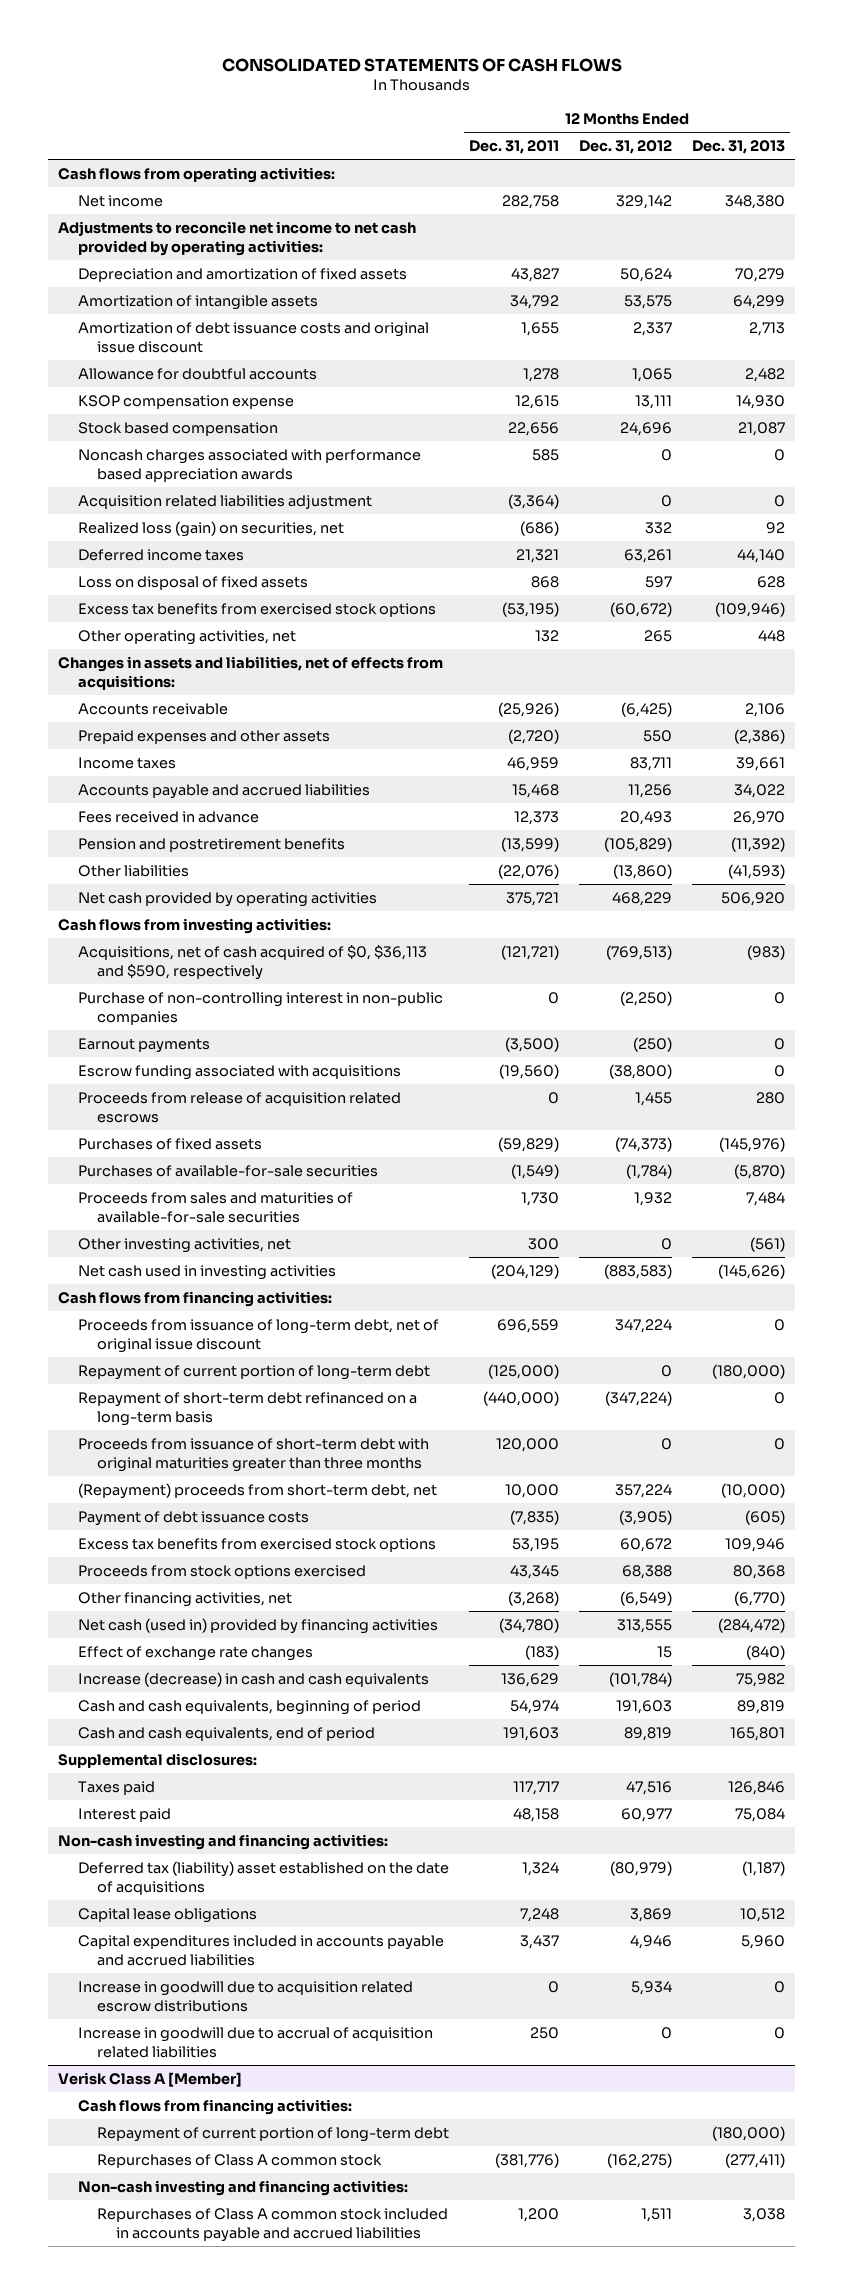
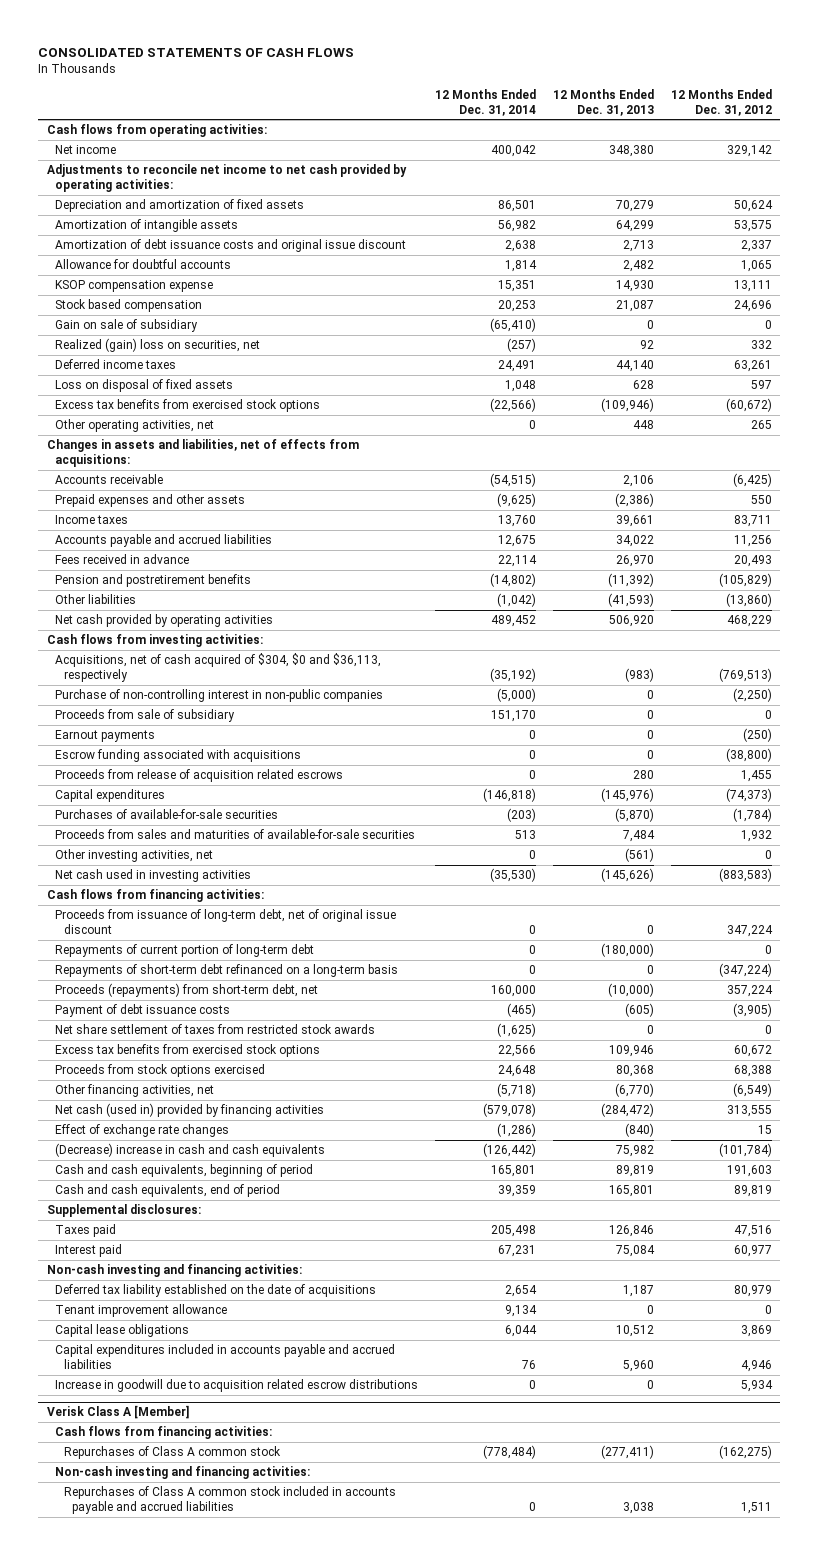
[468,139,559,154] Dec. 31, 2011 -> none
none -> [435,88,537,116] 12 Months Ended Dec. 31, 2014
[77,448,421,482] Noncash charges associated with performance based appreciation awards -> none
[77,494,372,509] Acquisition related liabilities adjustment -> none
none -> [55,318,199,332] Gain on sale of subsidiary
[77,520,344,537] Realized loss (gain) on securities, net -> [55,337,261,352] Realized (gain) loss on securities, net
[77,944,427,980] Acquisitions, net of cash acquired of $0, $36,113 and $590, respectively -> [55,652,382,683] Acquisitions, net of cash acquired of $304, $0 and $36,113, respectively
none -> [55,708,236,722] Proceeds from sale of subsidiary
[77,1137,262,1150] Purchases of fixed assets -> [55,788,166,802] Capital expenditures
[77,1437,429,1472] Proceeds from issuance of short-term debt with original maturities greater than three months -> none
[77,1364,430,1380] Repayment of current portion of long-term debt -> [55,943,315,957] Repayments of current portion of long-term debt
[77,1391,417,1426] Repayment of short-term debt refinanced on a long-term basis -> [55,963,399,977] Repayments of short-term debt refinanced on a long-term basis
[77,1482,437,1499] (Repayment) proceeds from short-term debt, net -> [55,982,319,997] Proceeds (repayments) from short-term debt, net
none -> [55,1023,376,1034] Net share settlement of taxes from restricted stock awards
[77,1671,429,1687] Increase (decrease) in cash and cash equivalents -> [55,1142,326,1157] (Decrease) increase in cash and cash equivalents
[77,1860,449,1895] Deferred tax (liability) asset established on the date of acquisitions -> [55,1283,377,1297] Deferred tax liability established on the date of acquisitions
[609,1860,672,1876] (80,979) -> [733,1284,772,1297] 80,979
[741,1860,785,1876] (1,187) -> [622,1284,654,1297] 1,187
none -> [55,1303,228,1317] Tenant improvement allowance
[77,2026,433,2058] Increase in goodwill due to accrual of acquisition related liabilities -> none
[96,2126,449,2142] Repayment of current portion of long-term debt -> none

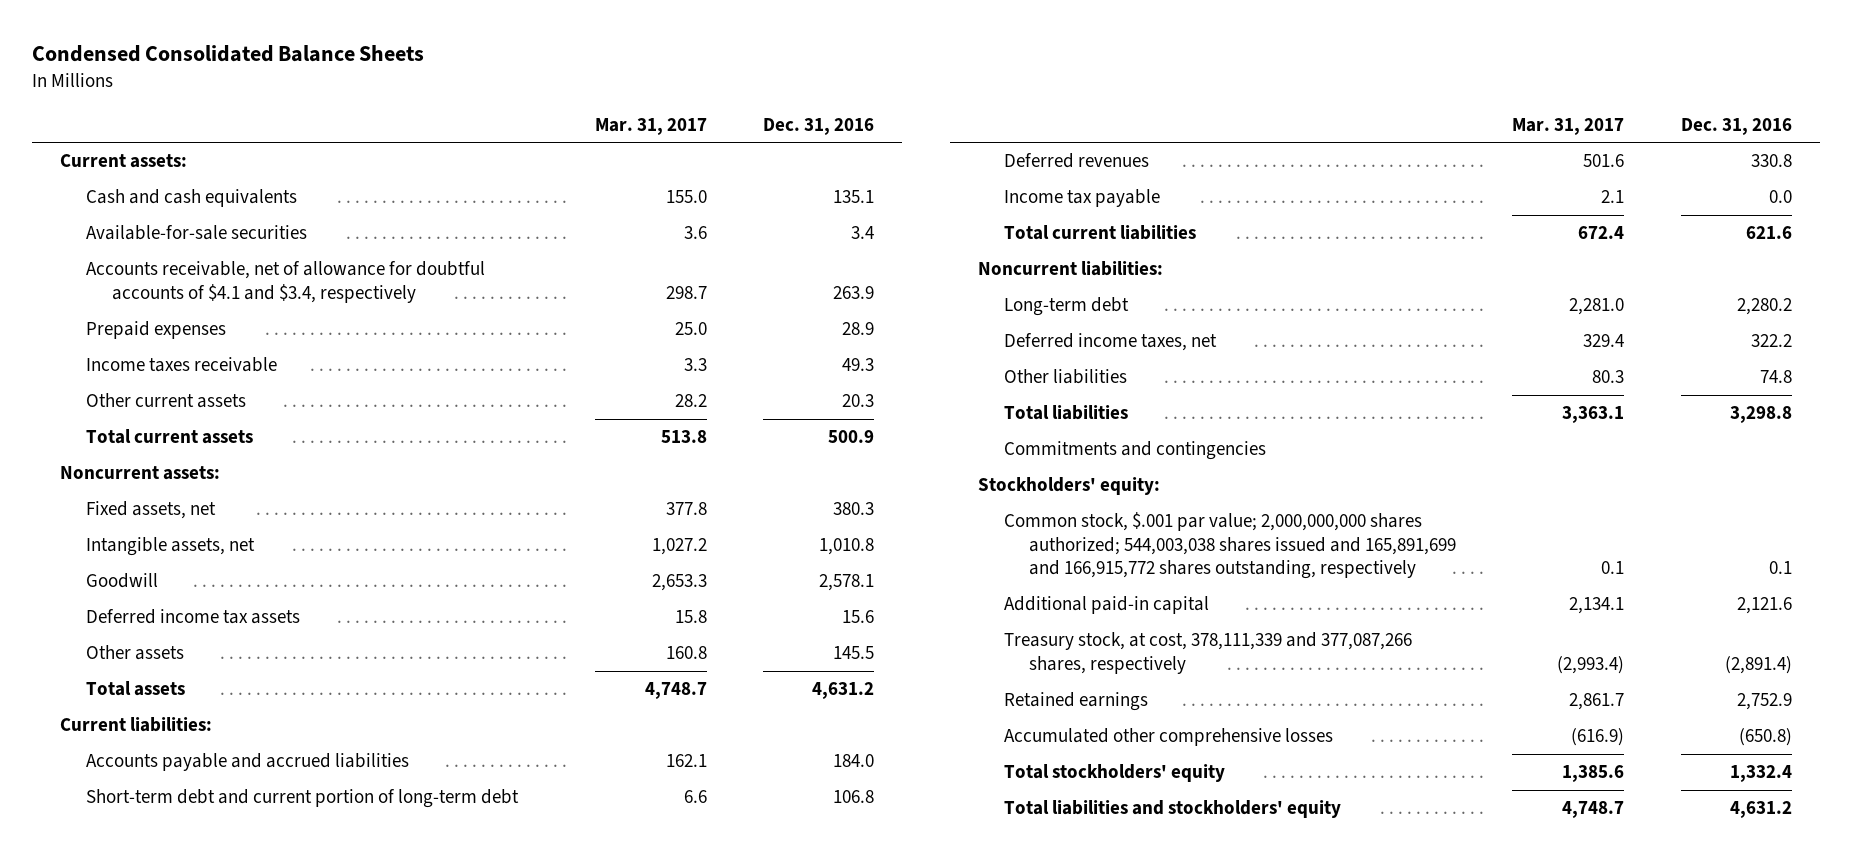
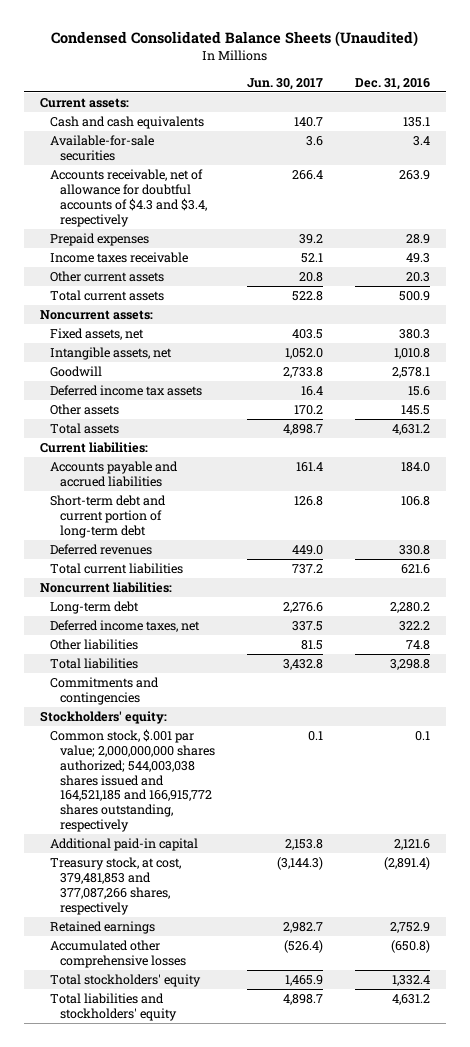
[32,45,425,63] Condensed Consolidated Balance Sheets -> [51,31,419,48] Condensed Consolidated Balance Sheets (Unaudited)
[594,117,707,135] Mar. 31, 2017 -> none
none -> [247,77,324,90] Jun. 30, 2017
[85,261,485,303] Accounts receivable, net of allowance for doubtful accounts of $4.1 and $3.4, respectively -> [49,169,207,227] Accounts receivable, net of allowance for doubtful accounts of $4.3 and $3.4, respectively
[1003,189,1160,208] Income tax payable -> none
[1003,512,1457,579] Common stock, $.001 par value; 2,000,000,000 shares authorized; 544,003,038 shares issued and 165,891,699 and 166,915,772 shares outstanding, respectively -> [49,729,215,833] Common stock, $.001 par value; 2,000,000,000 shares authorized; 544,003,038 shares issued and 164,521,185 and 166,915,772 shares outstanding, respectively
[1003,632,1412,674] Treasury stock, at cost, 378,111,339 and 377,087,266 shares, respectively -> [49,857,181,915] Treasury stock, at cost, 379,481,853 and 377,087,266 shares, respectively

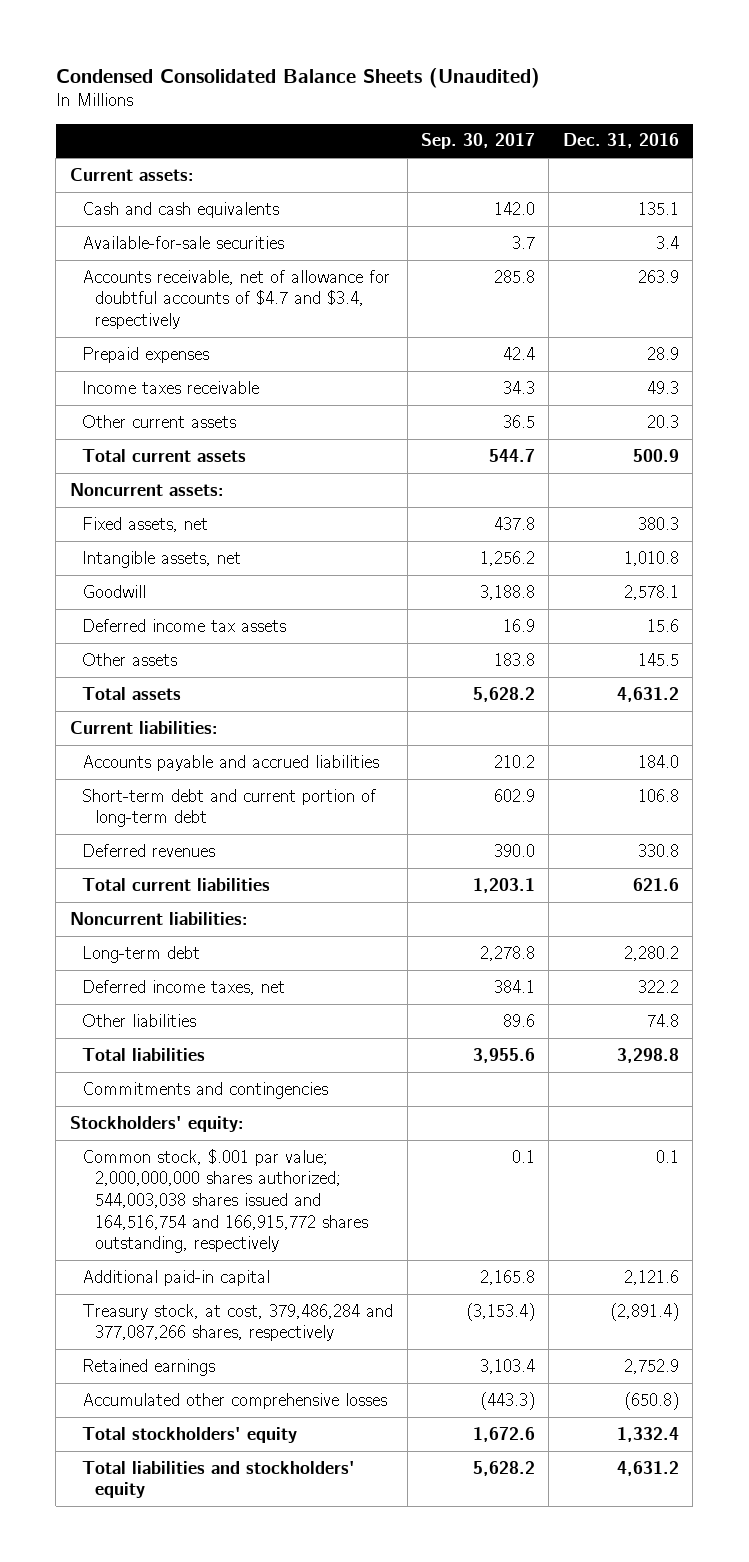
[247,77,324,90] Jun. 30, 2017 -> none
none -> [421,133,536,150] Sep. 30, 2017
[49,169,207,227] Accounts receivable, net of allowance for doubtful accounts of $4.3 and $3.4, respectively -> [82,269,391,330] Accounts receivable, net of allowance for doubtful accounts of $4.7 and $3.4, respectively
[49,729,215,833] Common stock, $.001 par value; 2,000,000,000 shares authorized; 544,003,038 shares issued and 164,521,185 and 166,915,772 shares outstanding, respectively -> [82,1148,368,1254] Common stock, $.001 par value; 2,000,000,000 shares authorized; 544,003,038 shares issued and 164,516,754 and 166,915,772 shares outstanding, respectively
[49,857,181,915] Treasury stock, at cost, 379,481,853 and 377,087,266 shares, respectively -> [82,1303,394,1342] Treasury stock, at cost, 379,486,284 and 377,087,266 shares, respectively

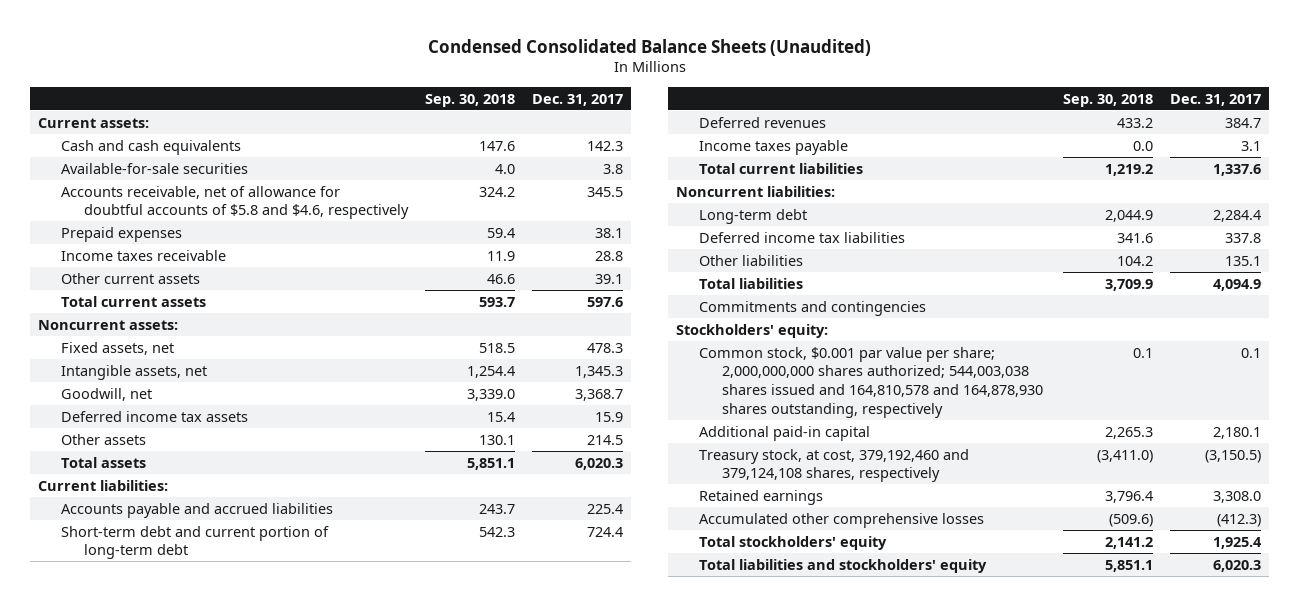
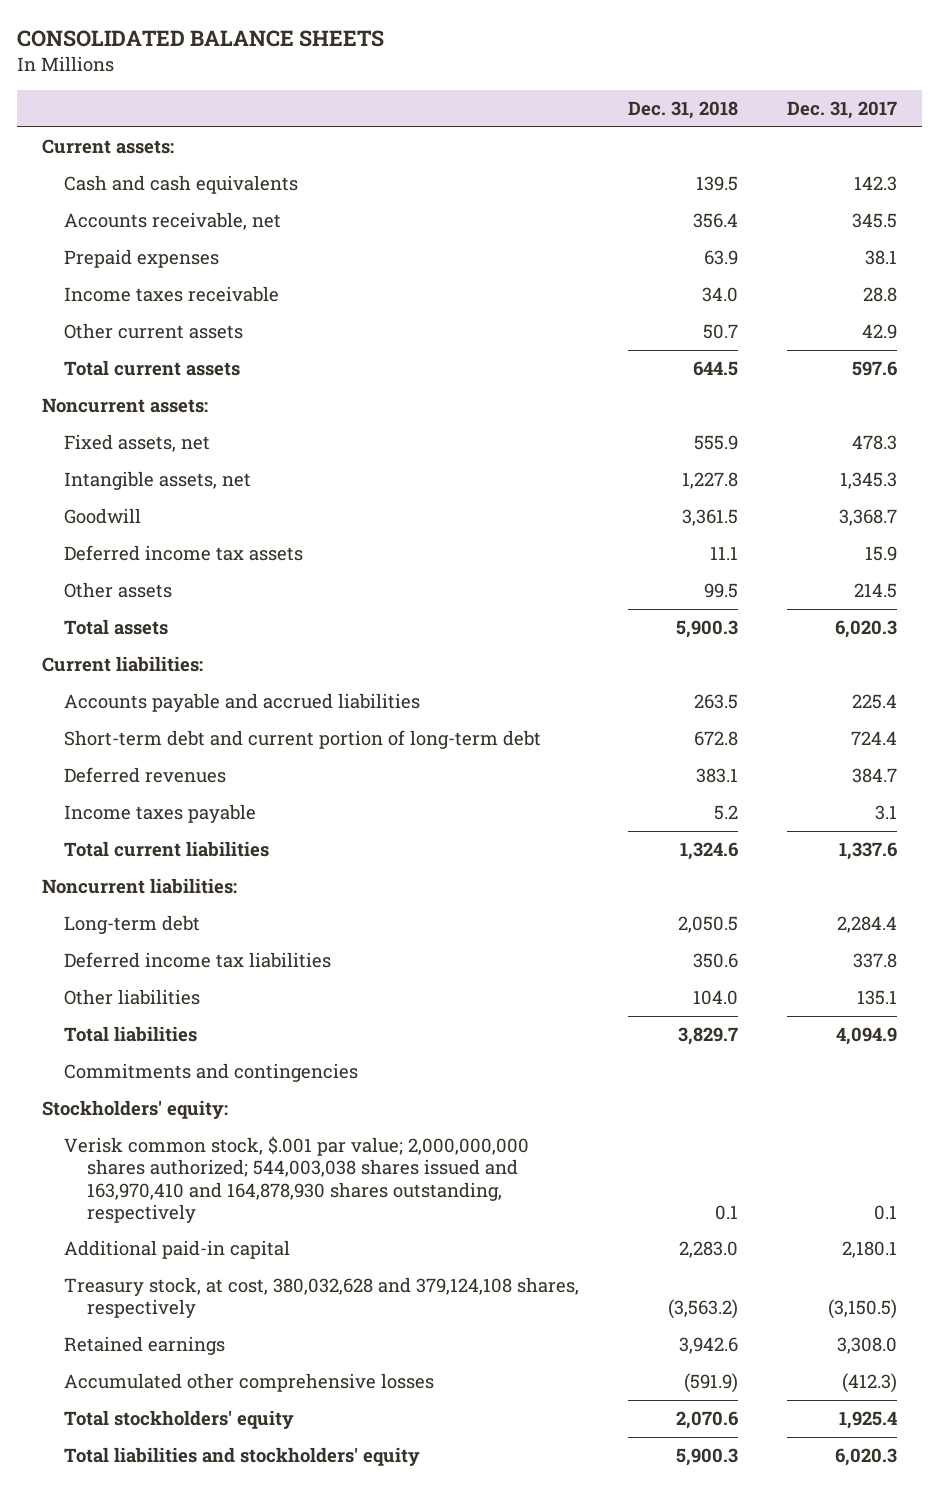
[427,38,871,56] Condensed Consolidated Balance Sheets (Unaudited) -> [17,30,385,48] CONSOLIDATED BALANCE SHEETS
[424,93,515,107] Sep. 30, 2018 -> none
none -> [628,101,739,120] Dec. 31, 2018
[61,162,249,174] Available-for-sale securities -> none
[61,185,409,220] Accounts receivable, net of allowance for doubtful accounts of $5.8 and $4.6, respectively -> [64,212,282,231] Accounts receivable, net
[594,273,623,284] 39.1 -> [862,324,898,340] 42.9
[61,387,153,401] Goodwill, net -> [64,508,142,525] Goodwill
[699,346,1043,418] Common stock, $0.001 par value per share; 2,000,000,000 shares authorized; 544,003,038 shares issued and 164,810,578 and 164,878,930 shares outstanding, respectively -> [64,1136,530,1223] Verisk common stock, $.001 par value; 2,000,000,000 shares authorized; 544,003,038 shares issued and 163,970,410 and 164,878,930 shares outstanding, respectively
[699,448,970,483] Treasury stock, at cost, 379,192,460 and 379,124,108 shares, respectively -> [64,1277,580,1319] Treasury stock, at cost, 380,032,628 and 379,124,108 shares, respectively

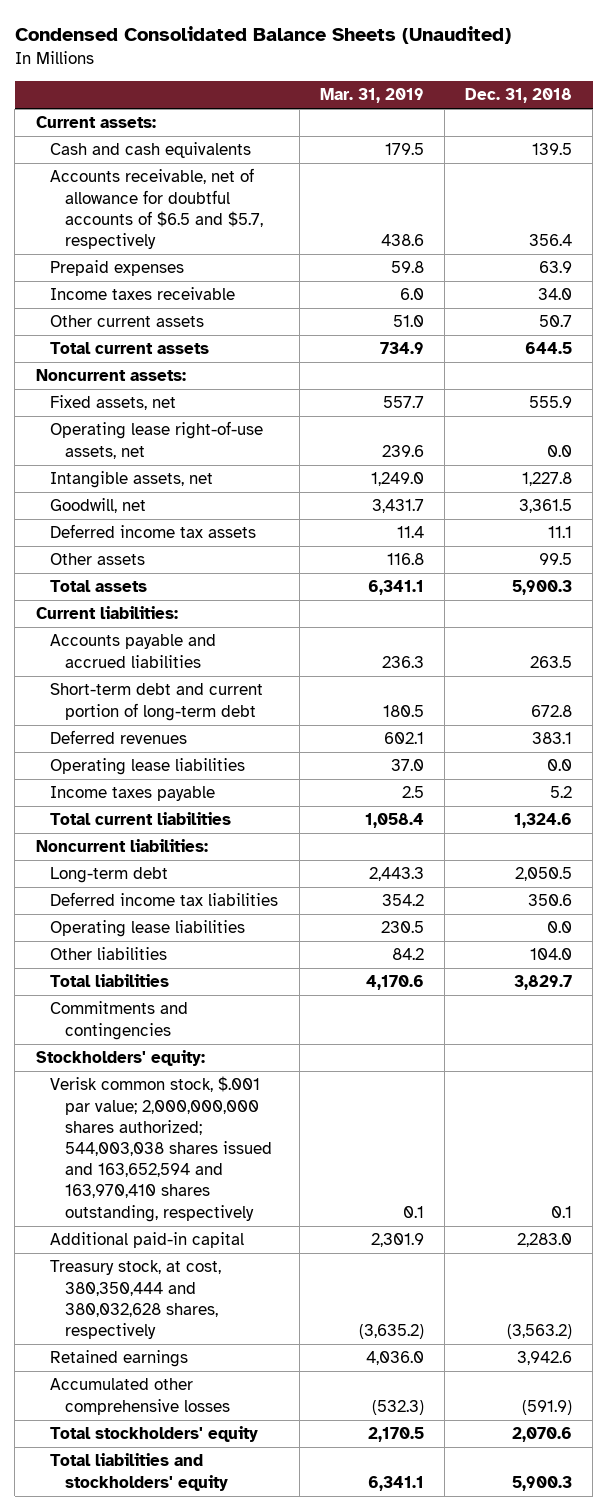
[17,30,385,48] CONSOLIDATED BALANCE SHEETS -> [14,26,511,45] Condensed Consolidated Balance Sheets (Unaudited)
[787,101,898,120] Dec. 31, 2017 -> none
none -> [319,88,424,104] Mar. 31, 2019
[64,212,282,231] Accounts receivable, net -> [50,168,263,250] Accounts receivable, net of allowance for doubtful accounts of $6.5 and $5.7, respectively
none -> [50,421,264,459] Operating lease right-of-use assets, net
[64,508,142,525] Goodwill -> [50,498,147,514] Goodwill, net
none -> [50,758,246,776] Operating lease liabilities
none -> [50,920,246,938] Operating lease liabilities
[64,1136,530,1223] Verisk common stock, $.001 par value; 2,000,000,000 shares authorized; 544,003,038 shares issued and 163,970,410 and 164,878,930 shares outstanding, respectively -> [50,1076,272,1222] Verisk common stock, $.001 par value; 2,000,000,000 shares authorized; 544,003,038 shares issued and 163,652,594 and 163,970,410 shares outstanding, respectively
[64,1277,580,1319] Treasury stock, at cost, 380,032,628 and 379,124,108 shares, respectively -> [50,1260,222,1340] Treasury stock, at cost, 380,350,444 and 380,032,628 shares, respectively

